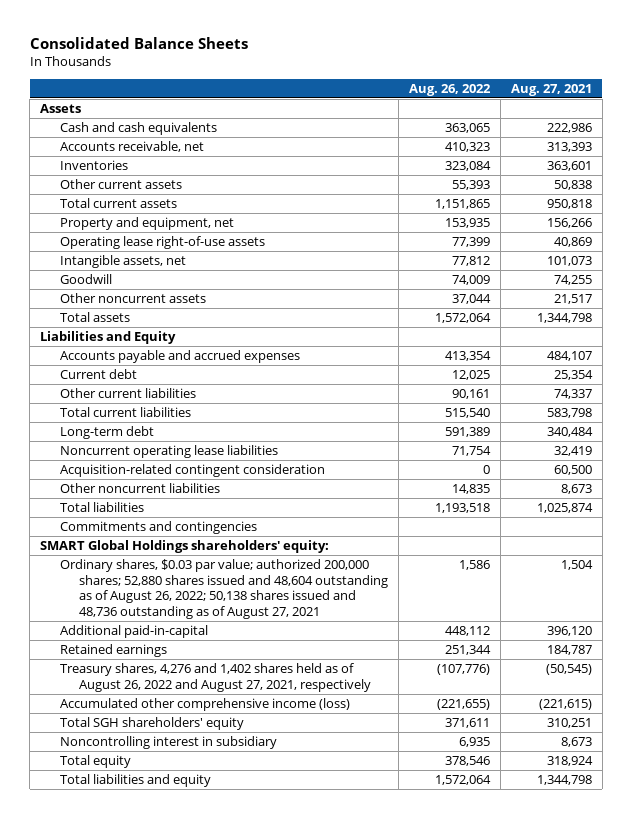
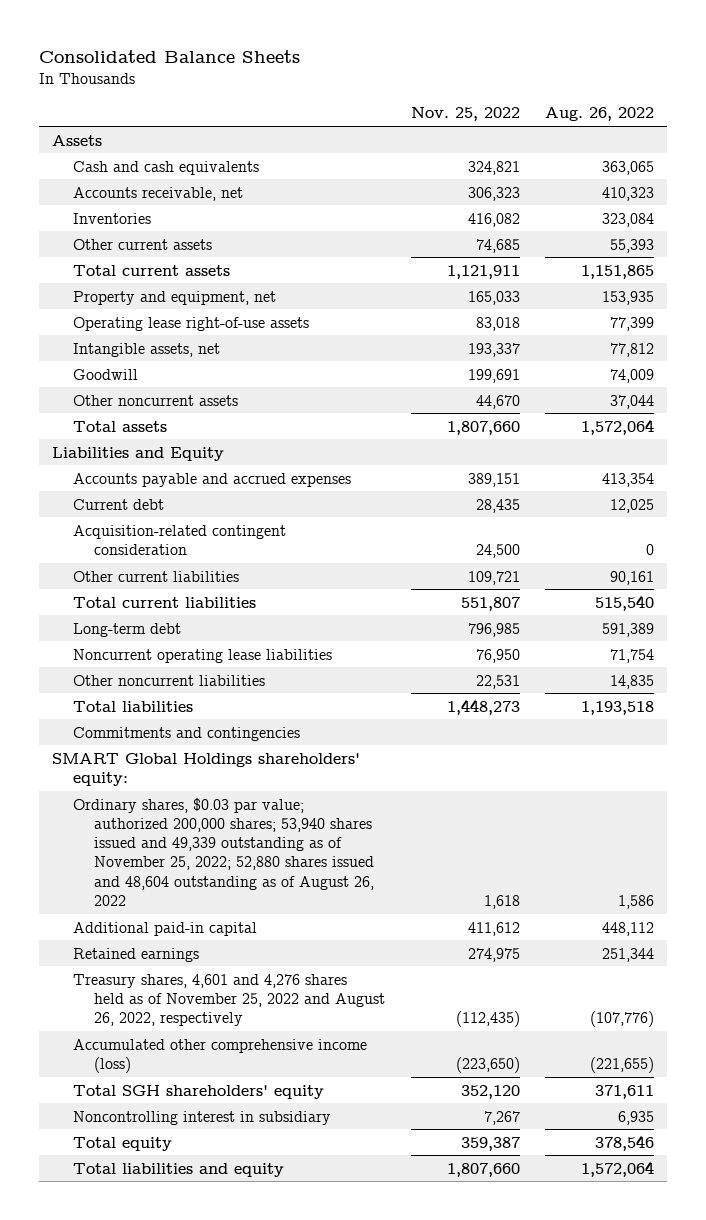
[511,83,593,96] Aug. 27, 2021 -> none
none -> [410,107,520,122] Nov. 25, 2022
[59,464,325,478] Acquisition-related contingent consideration -> [73,524,287,555] Acquisition-related contingent consideration
[59,559,389,619] Ordinary shares, $0.03 par value; authorized 200,000 shares; 52,880 shares issued and 48,604 outstanding as of August 26, 2022; 50,138 shares issued and 48,736 outstanding as of August 27, 2021 -> [73,797,375,906] Ordinary shares, $0.03 par value; authorized 200,000 shares; 53,940 shares issued and 49,339 outstanding as of November 25, 2022; 52,880 shares issued and 48,604 outstanding as of August 26, 2022
[59,625,208,639] Additional paid-in-capital -> [73,921,258,936] Additional paid-in capital
[59,663,372,692] Treasury shares, 4,276 and 1,402 shares held as of August 26, 2022 and August 27, 2021, respectively -> [73,973,386,1027] Treasury shares, 4,601 and 4,276 shares held as of November 25, 2022 and August 26, 2022, respectively

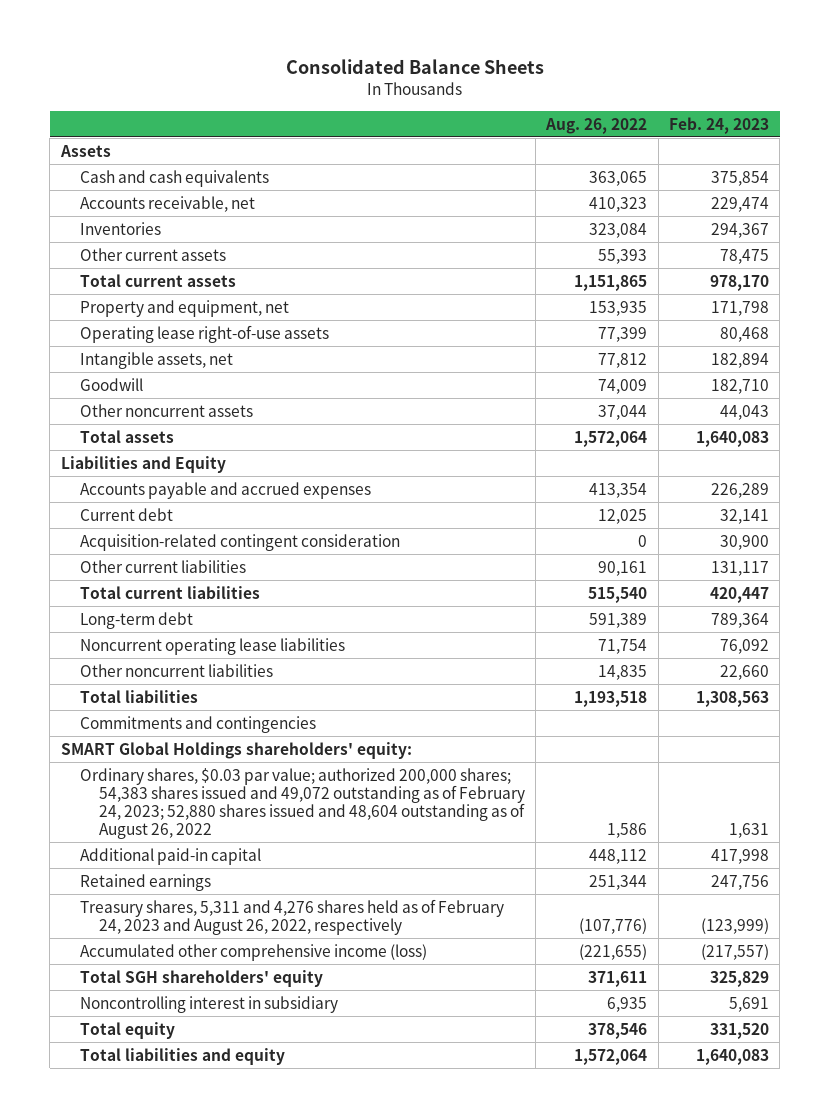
[410,107,520,122] Nov. 25, 2022 -> none
none -> [669,116,770,134] Feb. 24, 2023
[73,797,375,906] Ordinary shares, $0.03 par value; authorized 200,000 shares; 53,940 shares issued and 49,339 outstanding as of November 25, 2022; 52,880 shares issued and 48,604 outstanding as of August 26, 2022 -> [79,767,525,840] Ordinary shares, $0.03 par value; authorized 200,000 shares; 54,383 shares issued and 49,072 outstanding as of February 24, 2023; 52,880 shares issued and 48,604 outstanding as of August 26, 2022
[73,973,386,1027] Treasury shares, 4,601 and 4,276 shares held as of November 25, 2022 and August 26, 2022, respectively -> [79,898,504,935] Treasury shares, 5,311 and 4,276 shares held as of February 24, 2023 and August 26, 2022, respectively

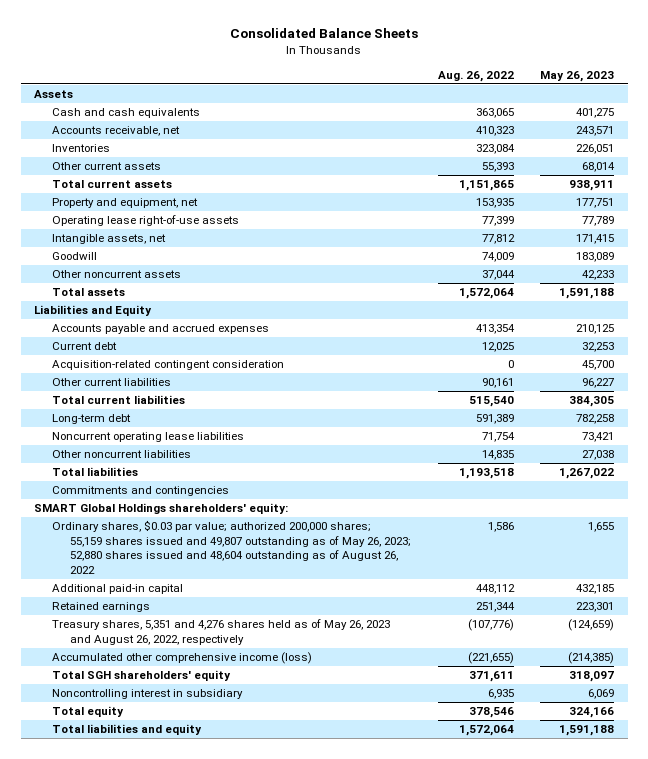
[669,116,770,134] Feb. 24, 2023 -> none
none -> [540,70,615,82] May 26, 2023
[79,767,525,840] Ordinary shares, $0.03 par value; authorized 200,000 shares; 54,383 shares issued and 49,072 outstanding as of February 24, 2023; 52,880 shares issued and 48,604 outstanding as of August 26, 2022 -> [52,520,412,575] Ordinary shares, $0.03 par value; authorized 200,000 shares; 55,159 shares issued and 49,807 outstanding as of May 26, 2023; 52,880 shares issued and 48,604 outstanding as of August 26, 2022
[79,898,504,935] Treasury shares, 5,311 and 4,276 shares held as of February 24, 2023 and August 26, 2022, respectively -> [52,619,391,645] Treasury shares, 5,351 and 4,276 shares held as of May 26, 2023 and August 26, 2022, respectively

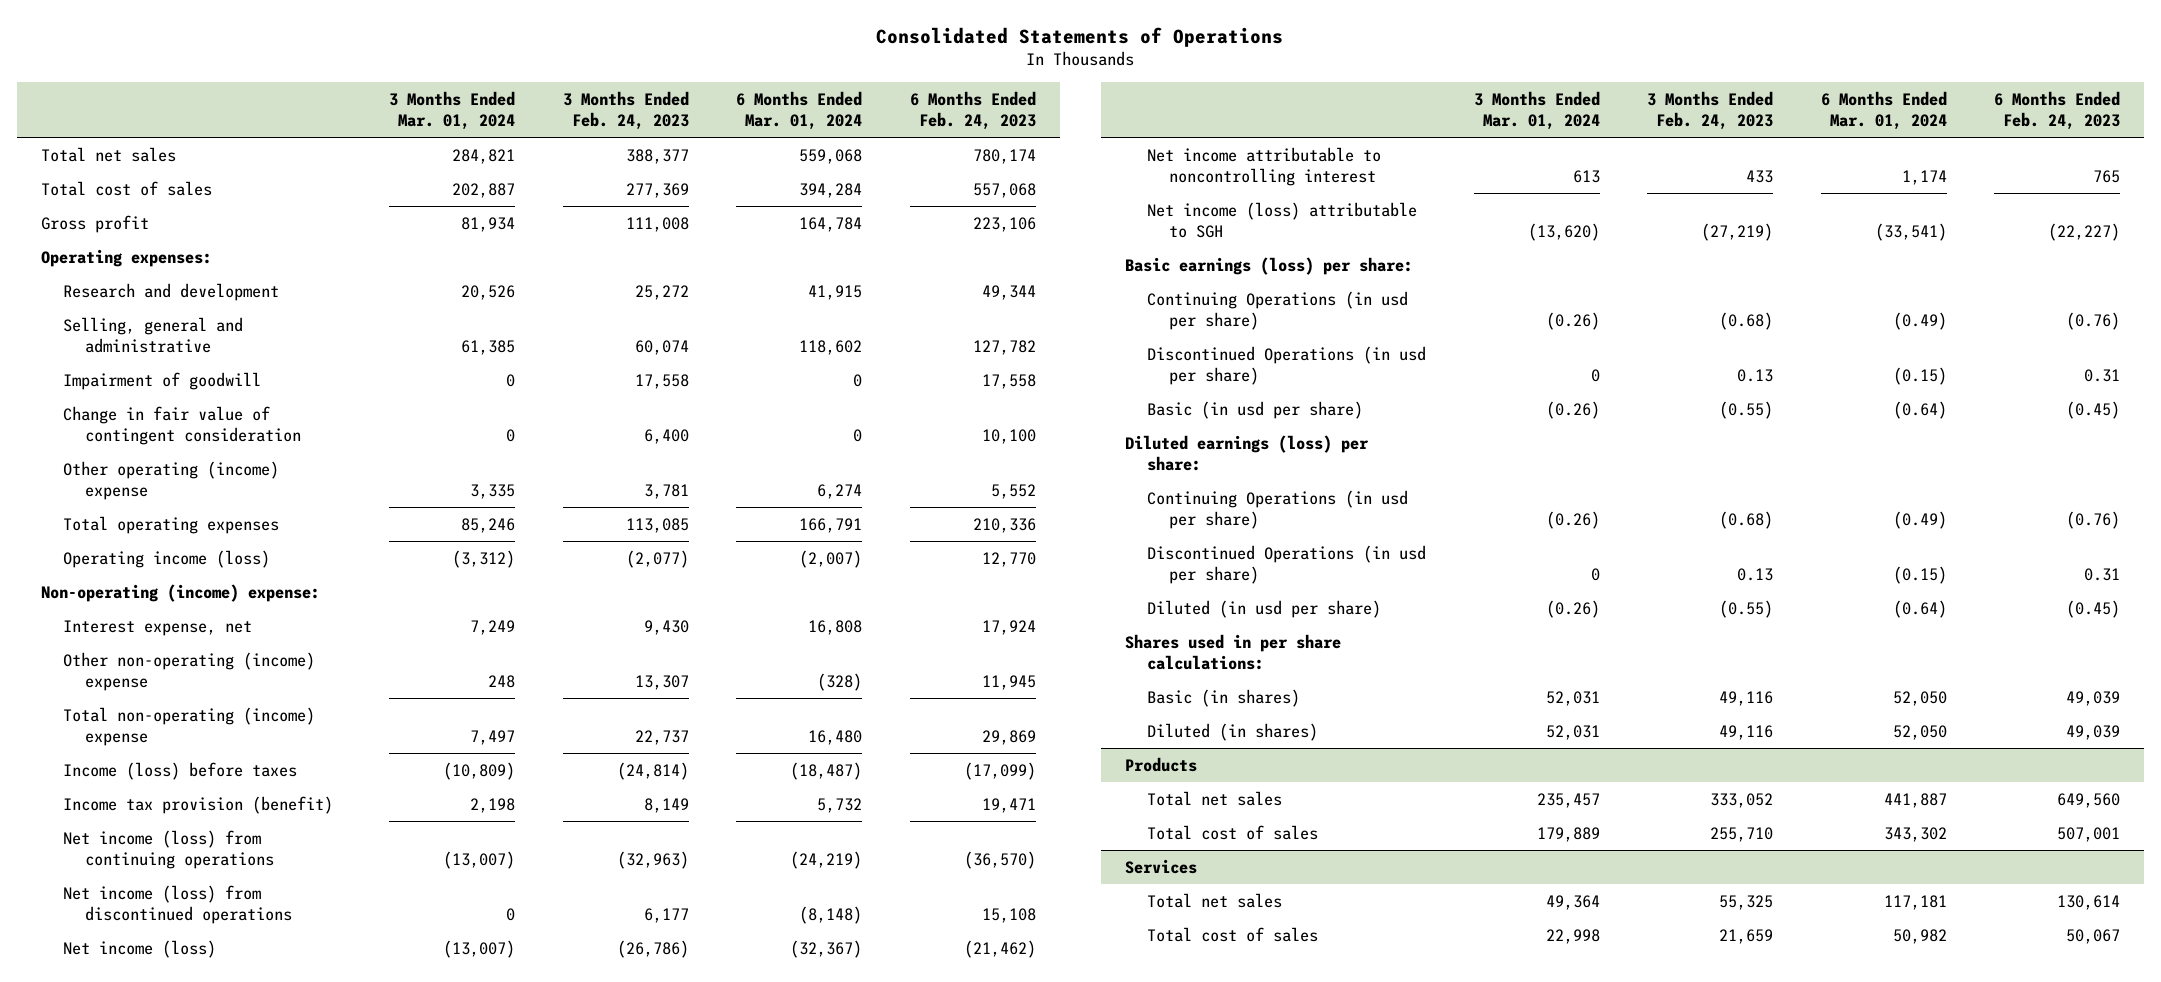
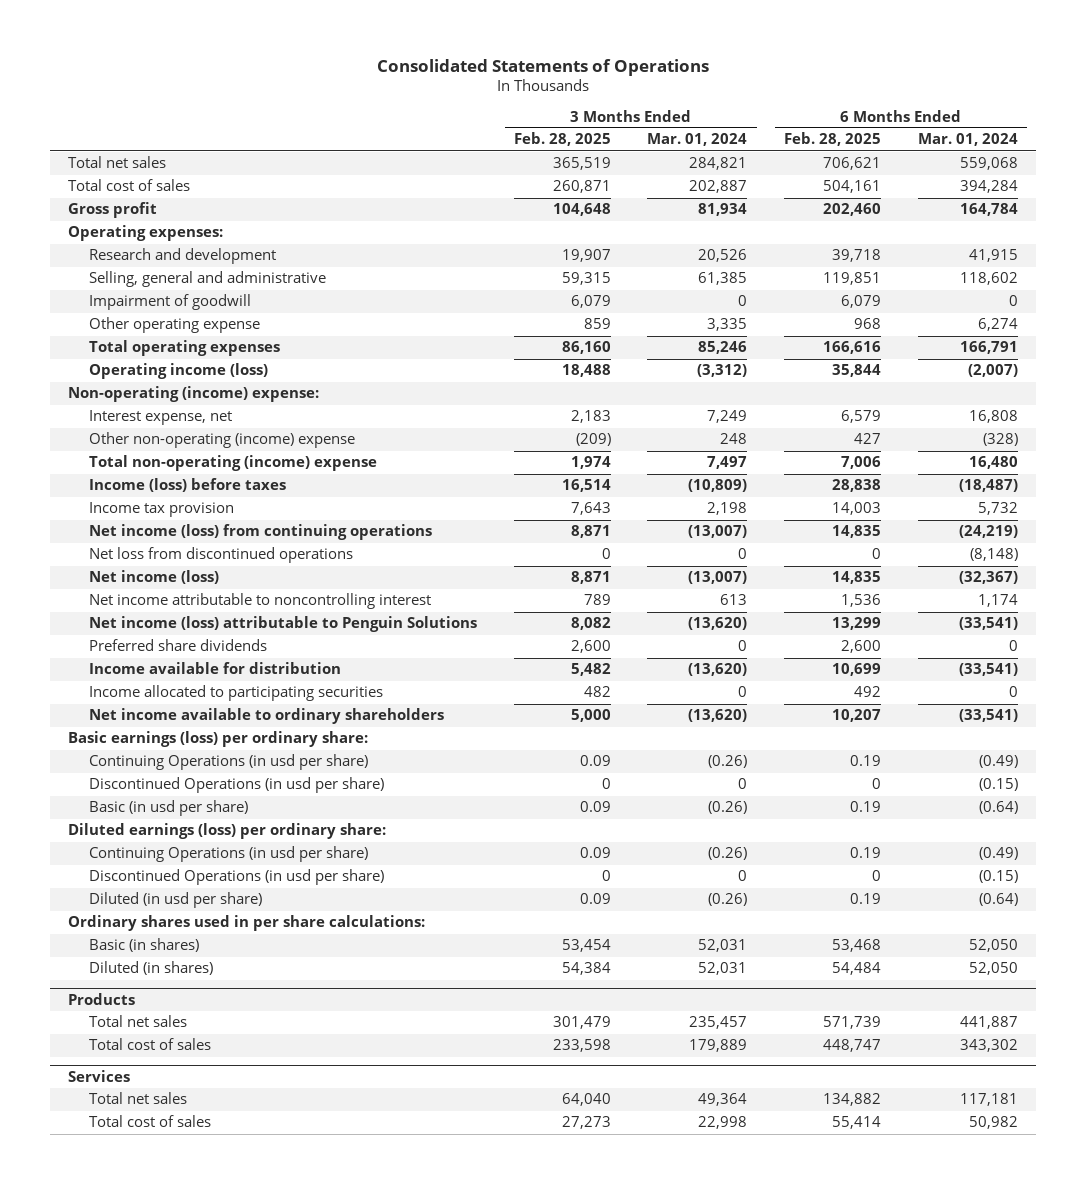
[562,90,689,130] 3 Months Ended Feb. 24, 2023 -> none
[909,90,1036,130] 6 Months Ended Feb. 24, 2023 -> none
none -> [513,132,611,147] Feb. 28, 2025
none -> [784,132,882,147] Feb. 28, 2025
[62,405,302,445] Change in fair value of contingent consideration -> none
[62,460,279,500] Other operating (income) expense -> [89,317,261,334] Other operating expense
[62,795,333,814] Income tax provision (benefit) -> [89,502,235,518] Income tax provision
[62,884,293,924] Net income (loss) from discontinued operations -> [89,547,354,564] Net loss from discontinued operations
[1147,201,1418,238] Net income (loss) attributable to SGH -> [89,616,478,633] Net income (loss) attributable to Penguin Solutions
none -> [89,639,268,652] Preferred share dividends
none -> [89,662,342,675] Income available for distribution
none -> [89,685,384,702] Income allocated to participating securities
none -> [89,708,445,725] Net income available to ordinary shareholders
[1125,256,1414,275] Basic earnings (loss) per share: -> [67,731,368,748] Basic earnings (loss) per ordinary share:
[1125,434,1370,471] Diluted earnings (loss) per share: -> [67,823,386,840] Diluted earnings (loss) per ordinary share:
[1125,633,1342,670] Shares used in per share calculations: -> [67,915,425,932] Ordinary shares used in per share calculations:

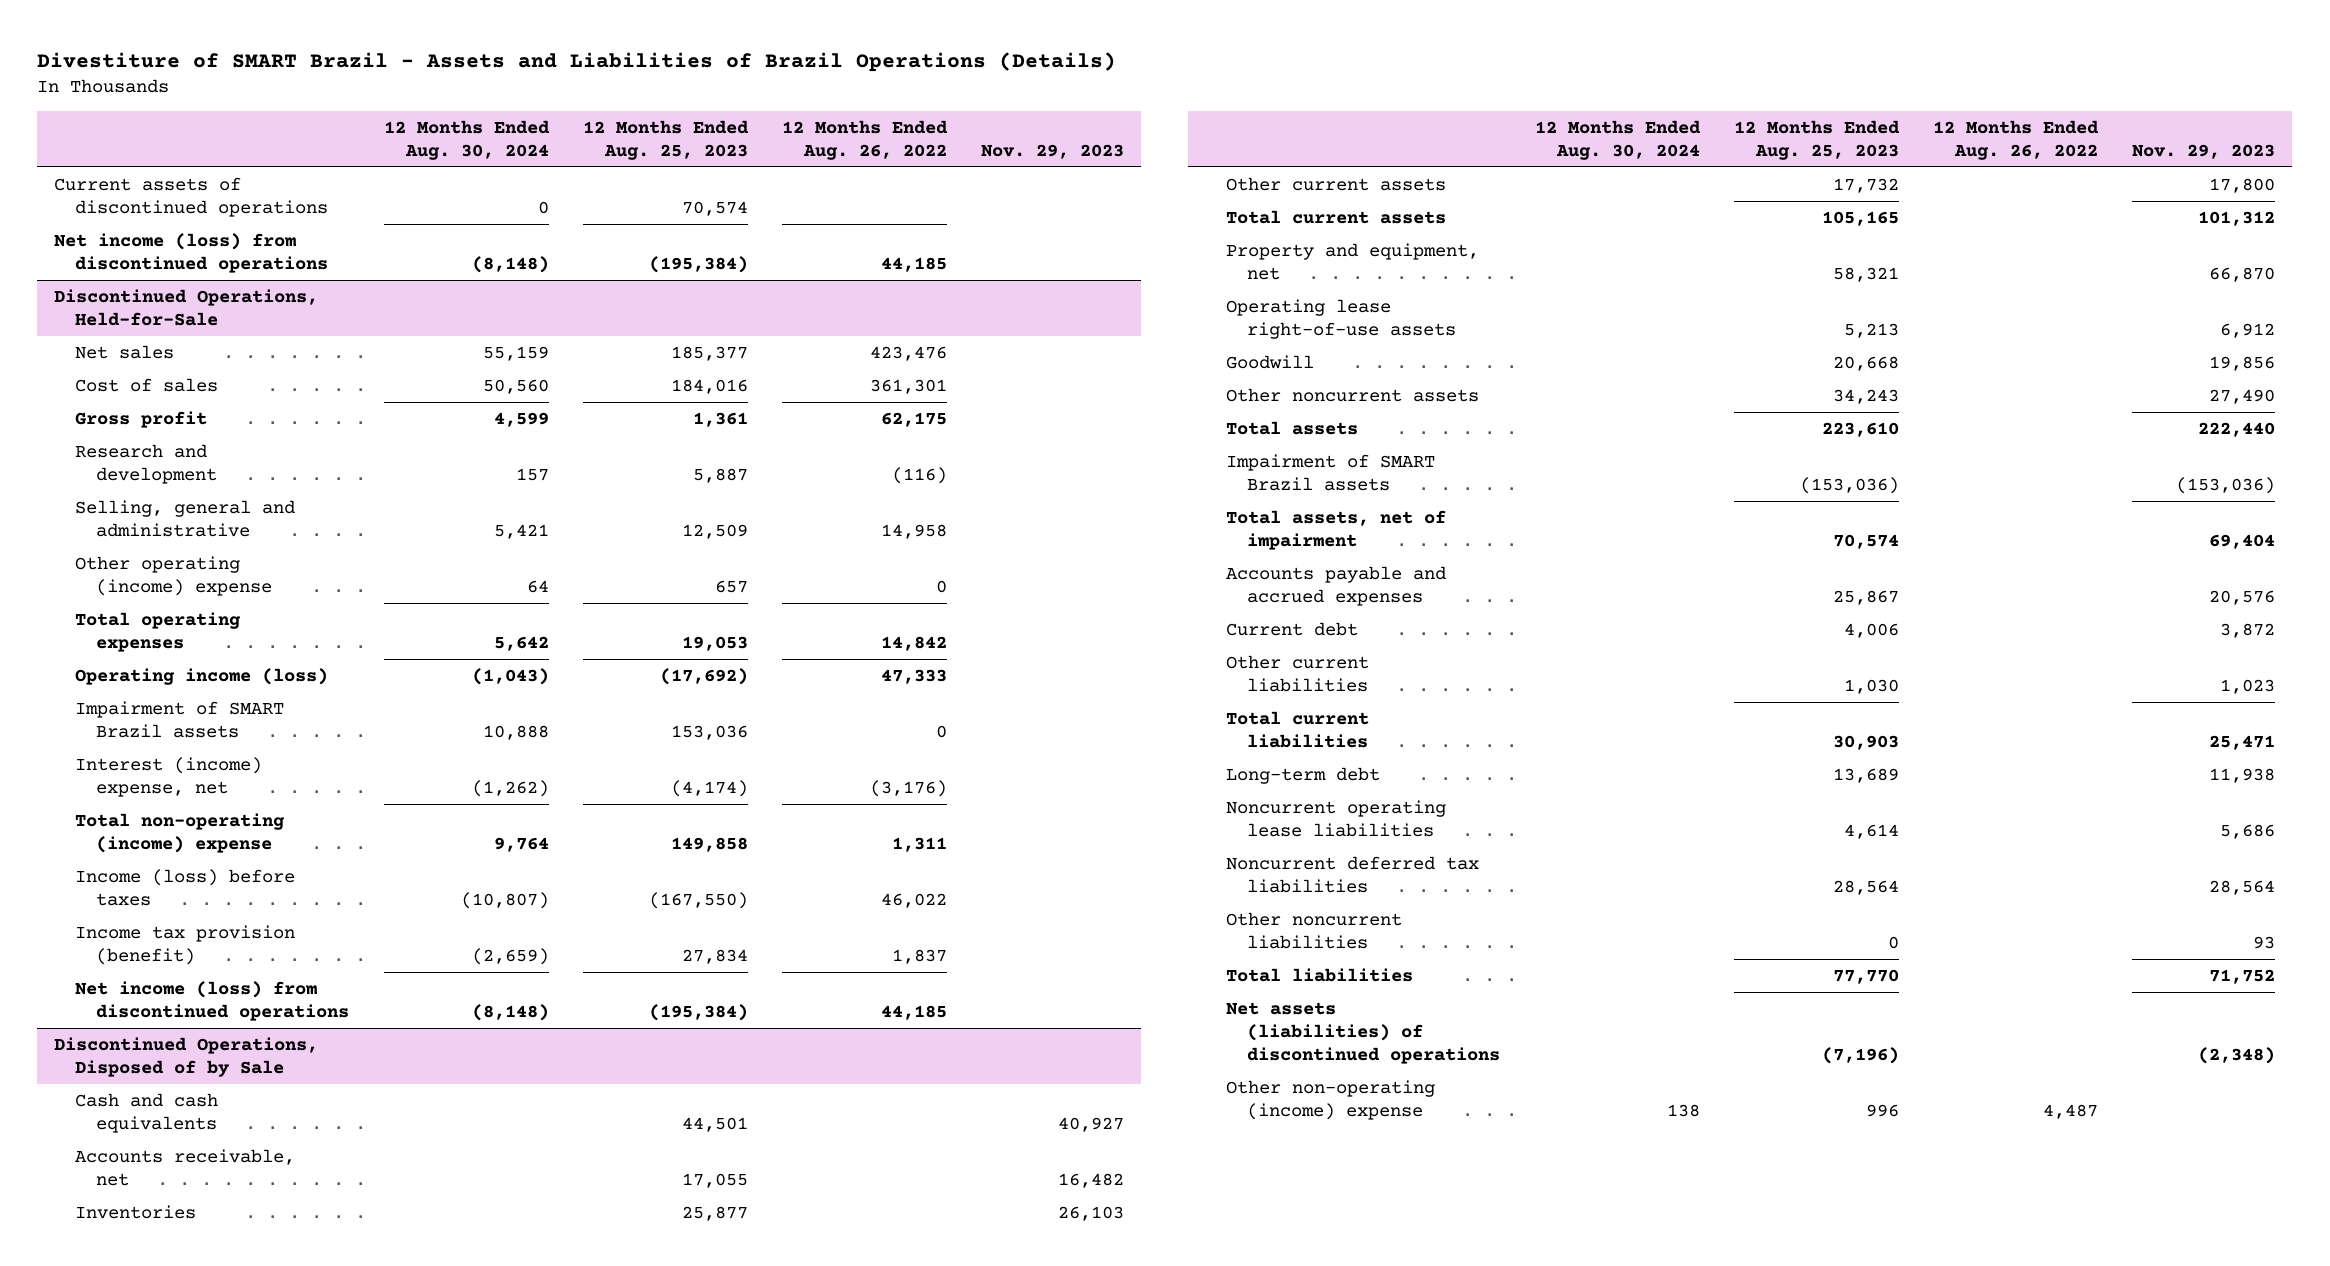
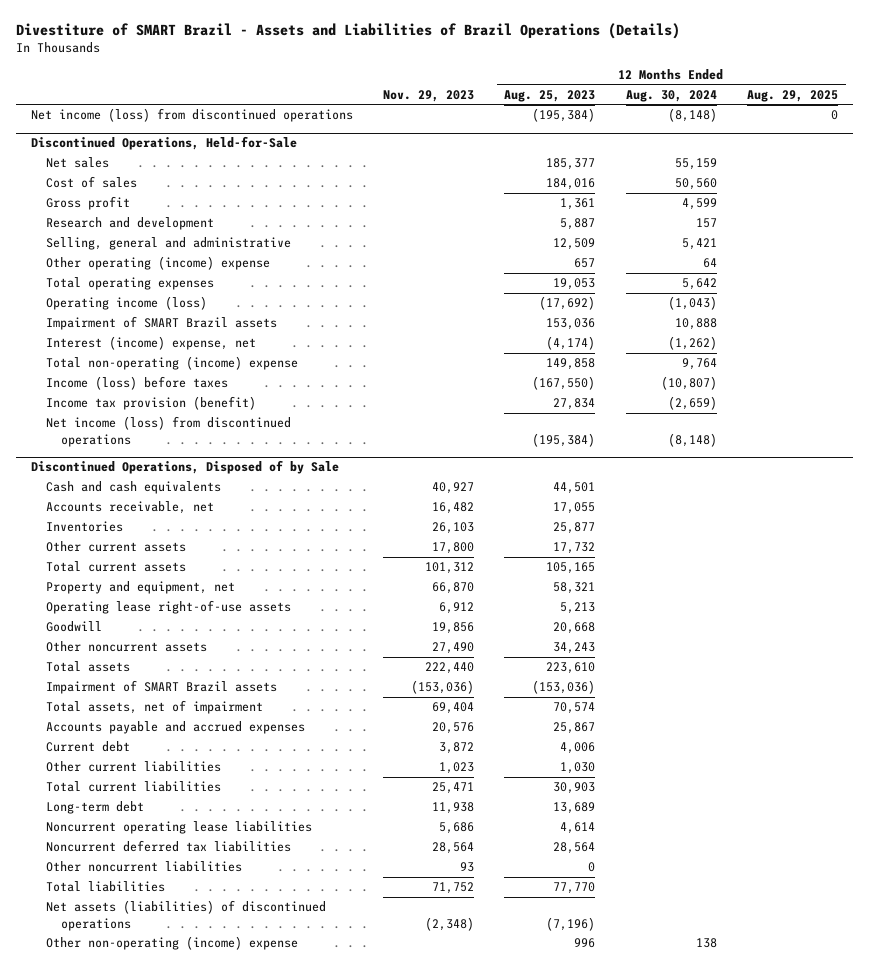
[782,119,949,160] 12 Months Ended Aug. 26, 2022 -> none
none -> [746,89,838,102] Aug. 29, 2025
[54,176,329,217] Current assets of discontinued operations -> none

